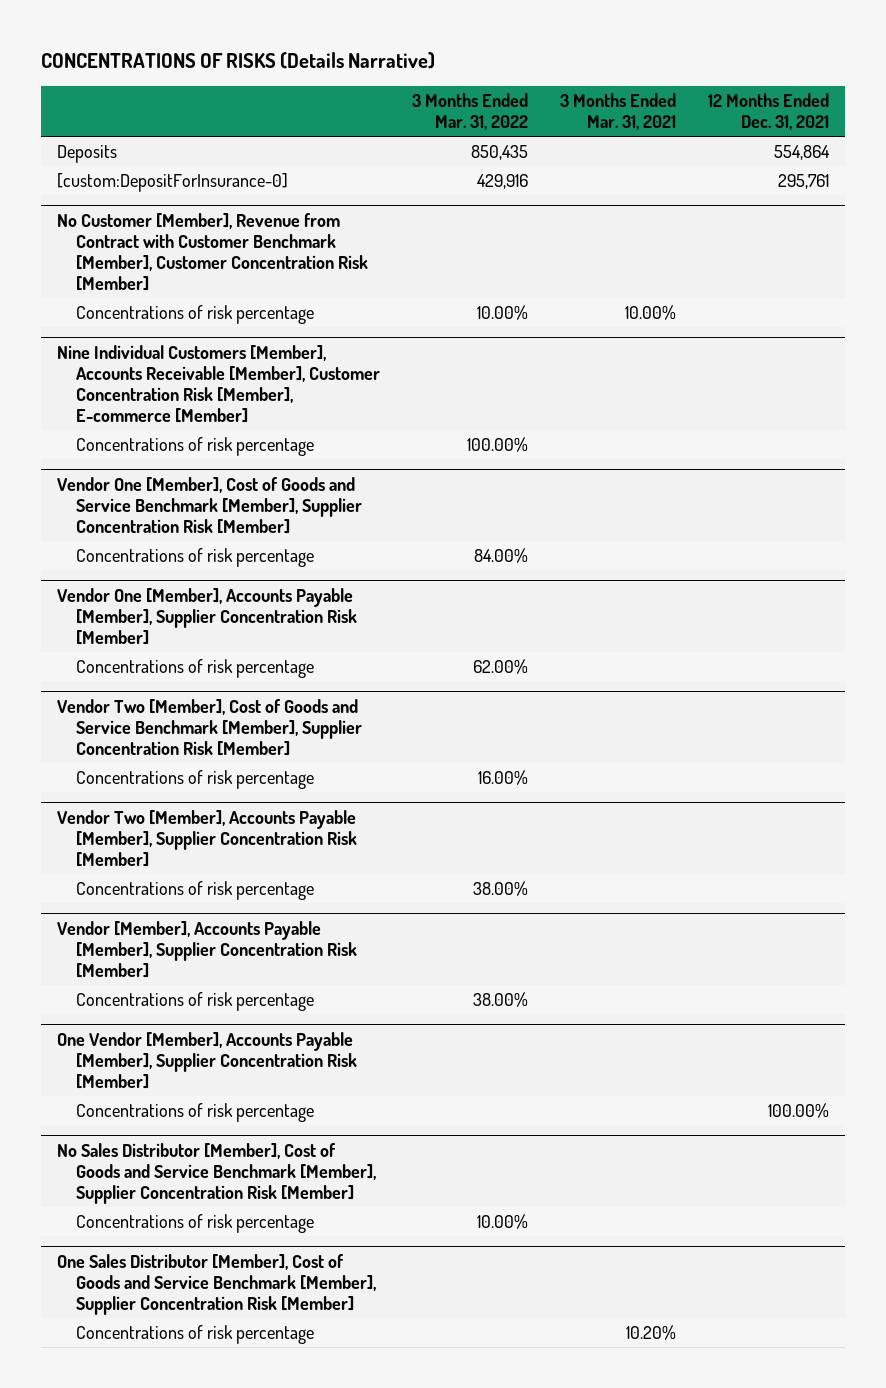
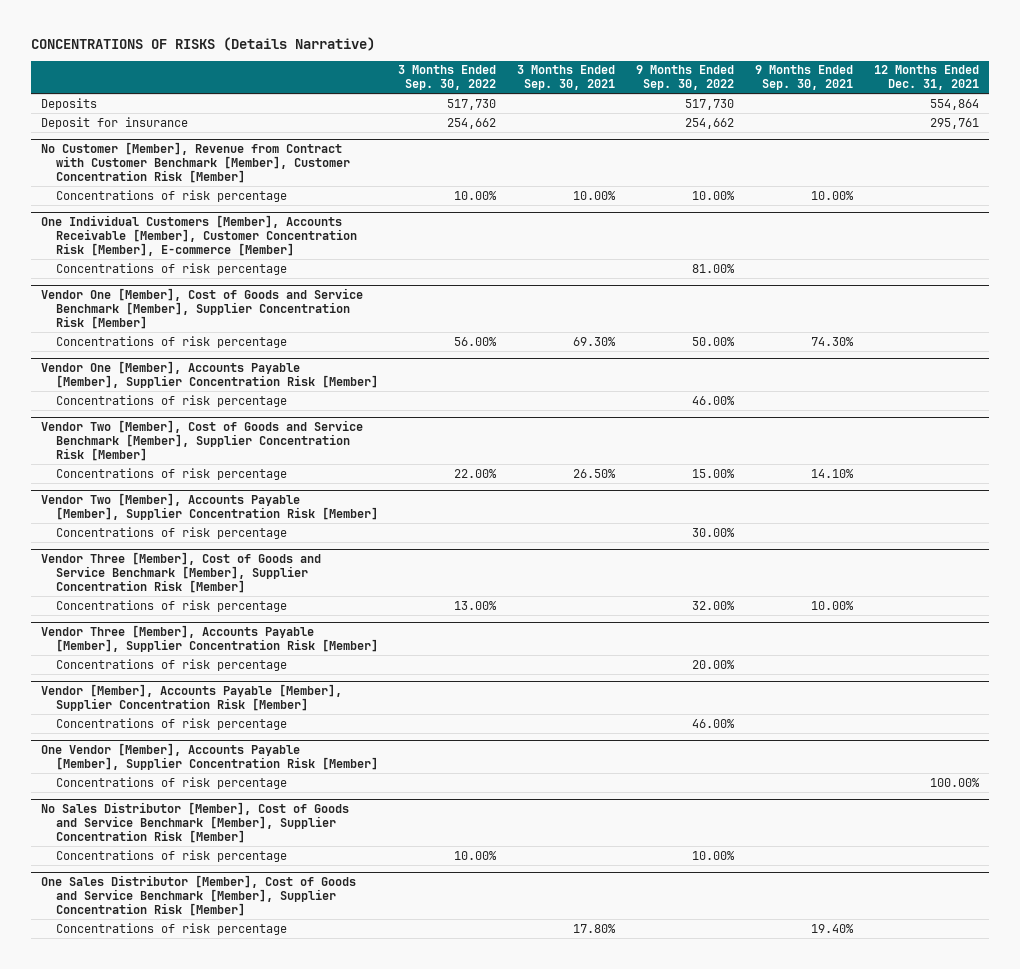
[412,93,529,131] 3 Months Ended Mar. 31, 2022 -> none
[560,93,677,131] 3 Months Ended Mar. 31, 2021 -> none
none -> [398,65,497,91] 3 Months Ended Sep. 30, 2022
none -> [517,65,616,91] 3 Months Ended Sep. 30, 2021
none -> [635,65,734,91] 9 Months Ended Sep. 30, 2022
none -> [754,65,853,91] 9 Months Ended Sep. 30, 2021
[56,173,288,193] [custom:DepositForInsurance-0] -> [41,116,189,129] Deposit for insurance
[56,344,380,423] Nine Individual Customers [Member], Accounts Receivable [Member], Customer Concentration Risk [Member], E-commerce [Member] -> [41,214,357,256] One Individual Customers [Member], Accounts Receivable [Member], Customer Concentration Risk [Member], E-commerce [Member]
none -> [41,551,322,593] Vendor Three [Member], Cost of Goods and Service Benchmark [Member], Supplier Concentration Risk [Member]
none -> [55,599,287,612] Concentrations of risk percentage
none -> [41,624,378,652] Vendor Three [Member], Accounts Payable [Member], Supplier Concentration Risk [Member]
none -> [55,658,287,671] Concentrations of risk percentage

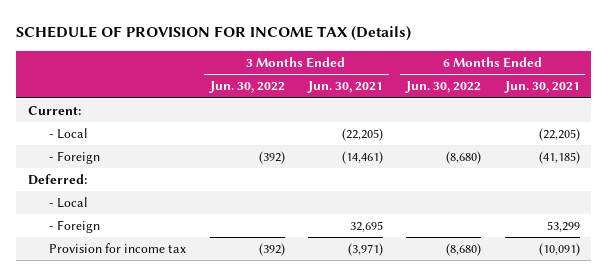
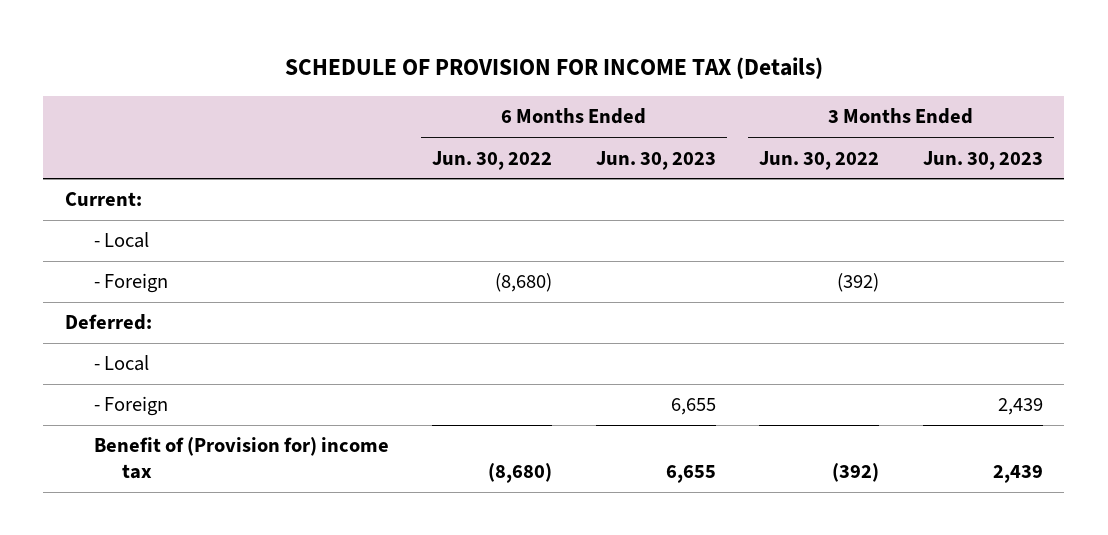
[306,81,383,94] Jun. 30, 2021 -> none
[503,81,580,94] Jun. 30, 2021 -> none
none -> [595,150,716,170] Jun. 30, 2023
none -> [922,150,1043,170] Jun. 30, 2023
[49,243,187,254] Provision for income tax -> [93,437,389,479] Benefit of (Provision for) income tax

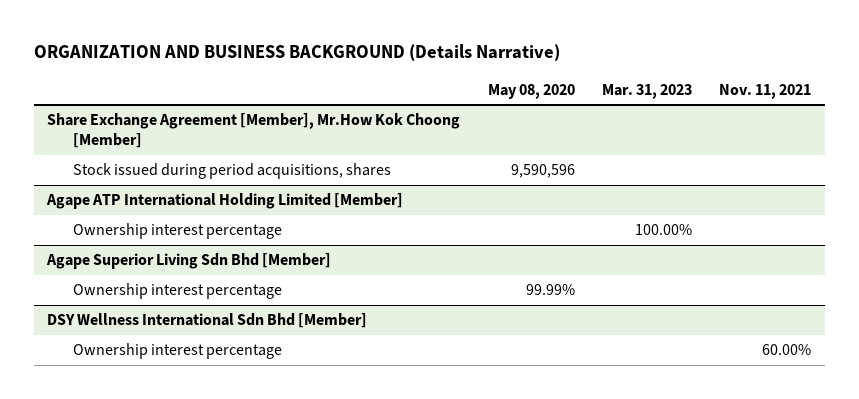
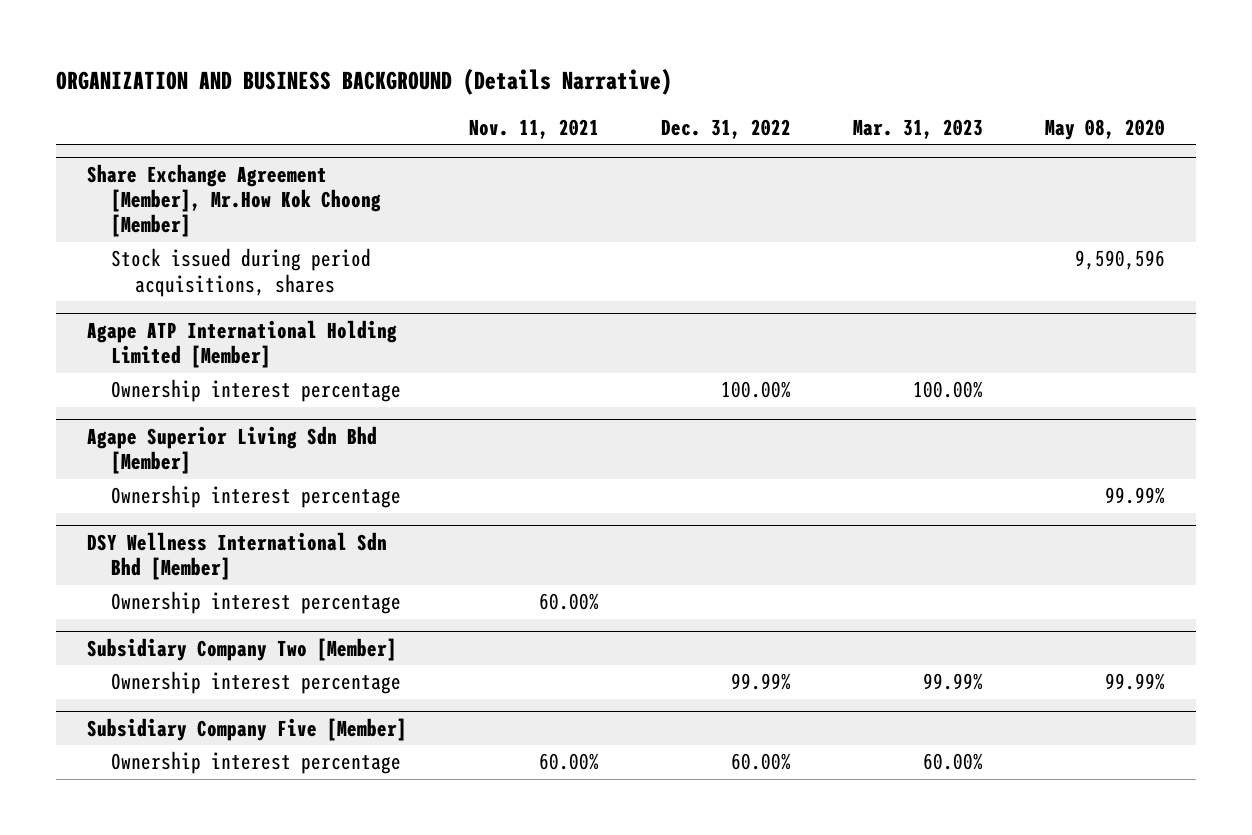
none -> [661,119,792,140] Dec. 31, 2022
none -> [87,637,398,661] Subsidiary Company Two [Member]
none -> [111,671,402,695] Ownership interest percentage
none -> [87,717,408,741] Subsidiary Company Five [Member]
none -> [111,751,402,775] Ownership interest percentage

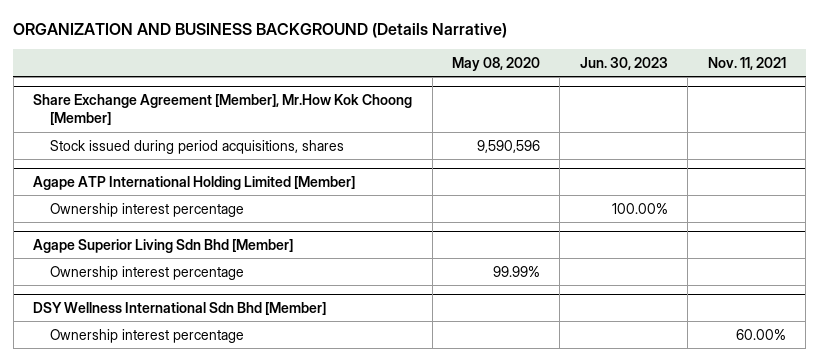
[661,119,792,140] Dec. 31, 2022 -> none
[852,119,983,140] Mar. 31, 2023 -> none
none -> [579,56,668,70] Jun. 30, 2023
[87,637,398,661] Subsidiary Company Two [Member] -> none
[111,671,402,695] Ownership interest percentage -> none
[87,717,408,741] Subsidiary Company Five [Member] -> none
[111,751,402,775] Ownership interest percentage -> none

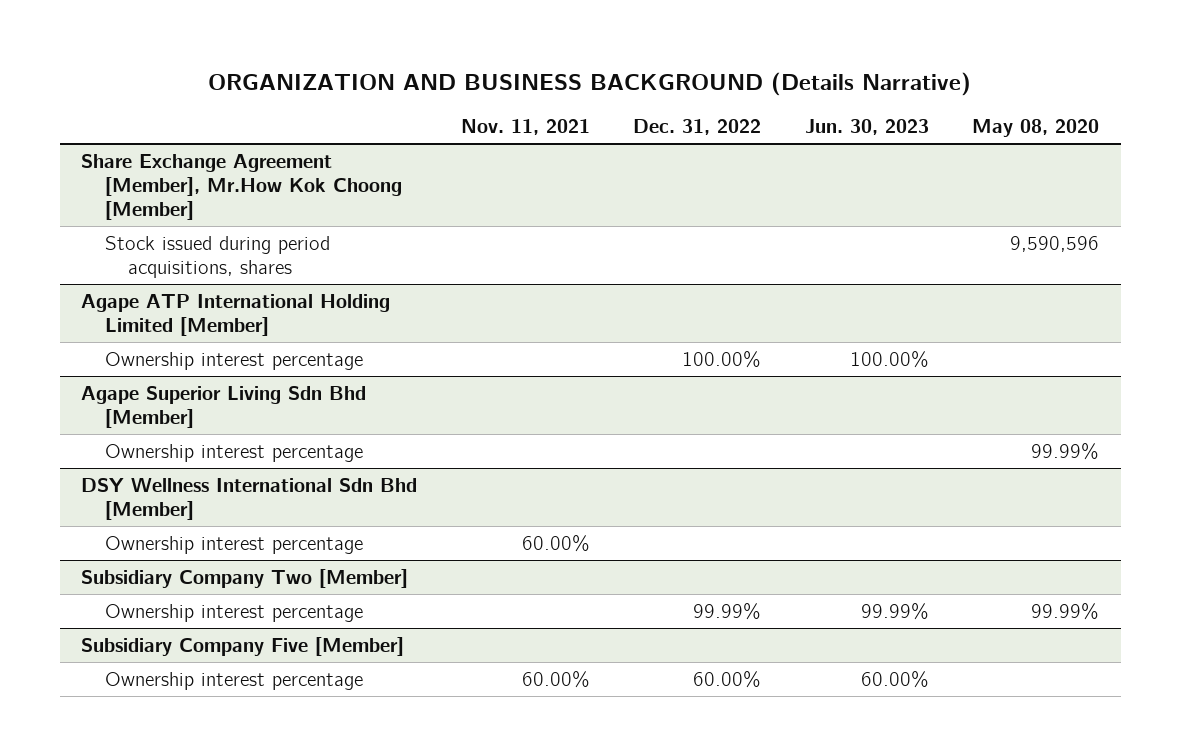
none -> [633,119,762,136] Dec. 31, 2022
none -> [81,568,409,588] Subsidiary Company Two [Member]
none -> [104,603,363,622] Ownership interest percentage
none -> [81,636,405,656] Subsidiary Company Five [Member]
none -> [104,671,363,690] Ownership interest percentage

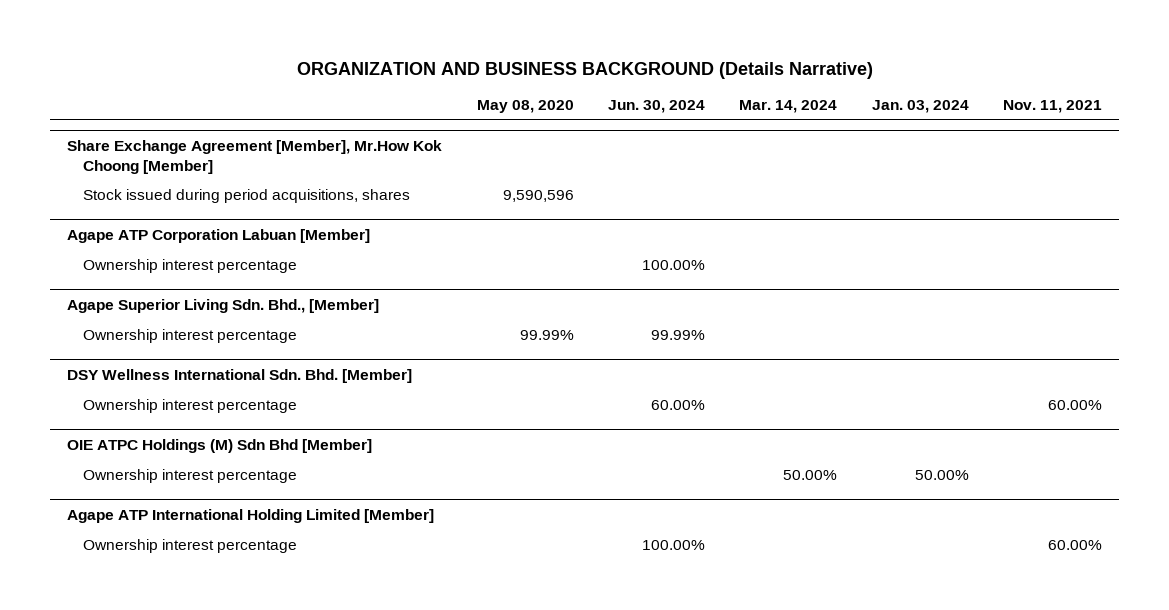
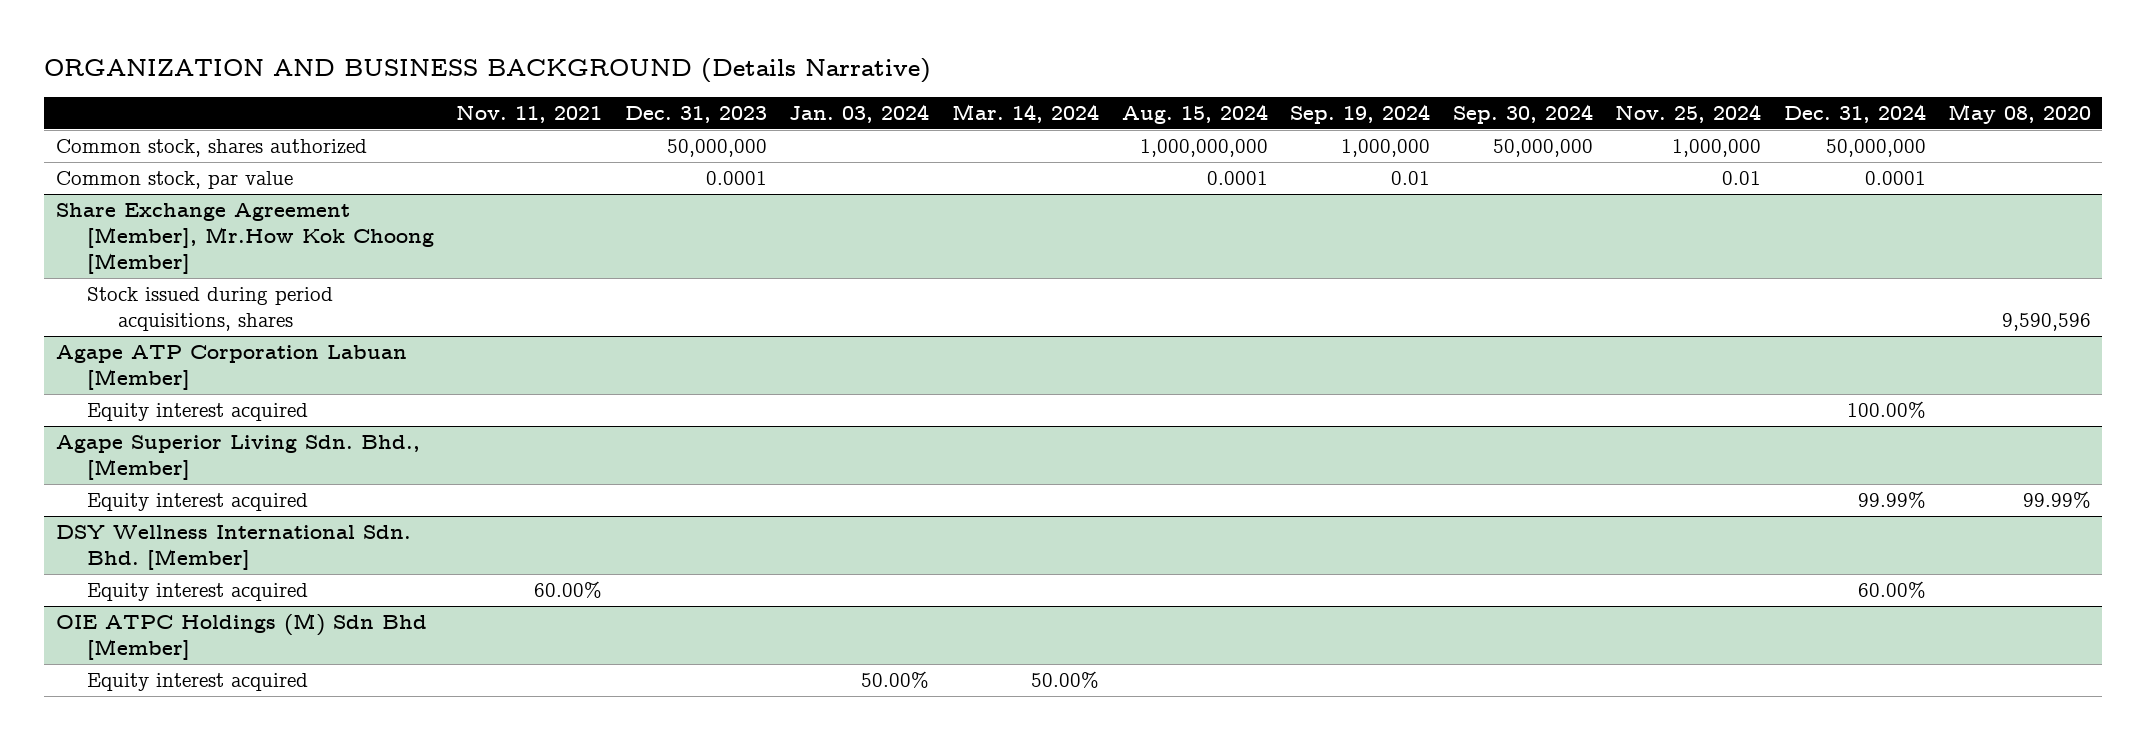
[607,100,705,114] Jun. 30, 2024 -> none
none -> [624,105,767,123] Dec. 31, 2023
none -> [1121,103,1268,124] Aug. 15, 2024
none -> [1290,103,1431,124] Sep. 19, 2024
none -> [1452,103,1593,124] Sep. 30, 2024
none -> [1615,103,1762,123] Nov. 25, 2024
none -> [1783,103,1926,123] Dec. 31, 2024
none -> [55,139,367,158] Common stock, shares authorized
none -> [55,171,293,190] Common stock, par value
[83,259,298,274] Ownership interest percentage -> [86,403,308,422] Equity interest acquired
[83,329,298,344] Ownership interest percentage -> [86,493,308,512] Equity interest acquired
[83,399,298,414] Ownership interest percentage -> [86,583,308,602] Equity interest acquired
[67,509,435,524] Agape ATP International Holding Limited [Member] -> none
[83,539,298,554] Ownership interest percentage -> none
[83,469,298,484] Ownership interest percentage -> [86,673,308,692] Equity interest acquired

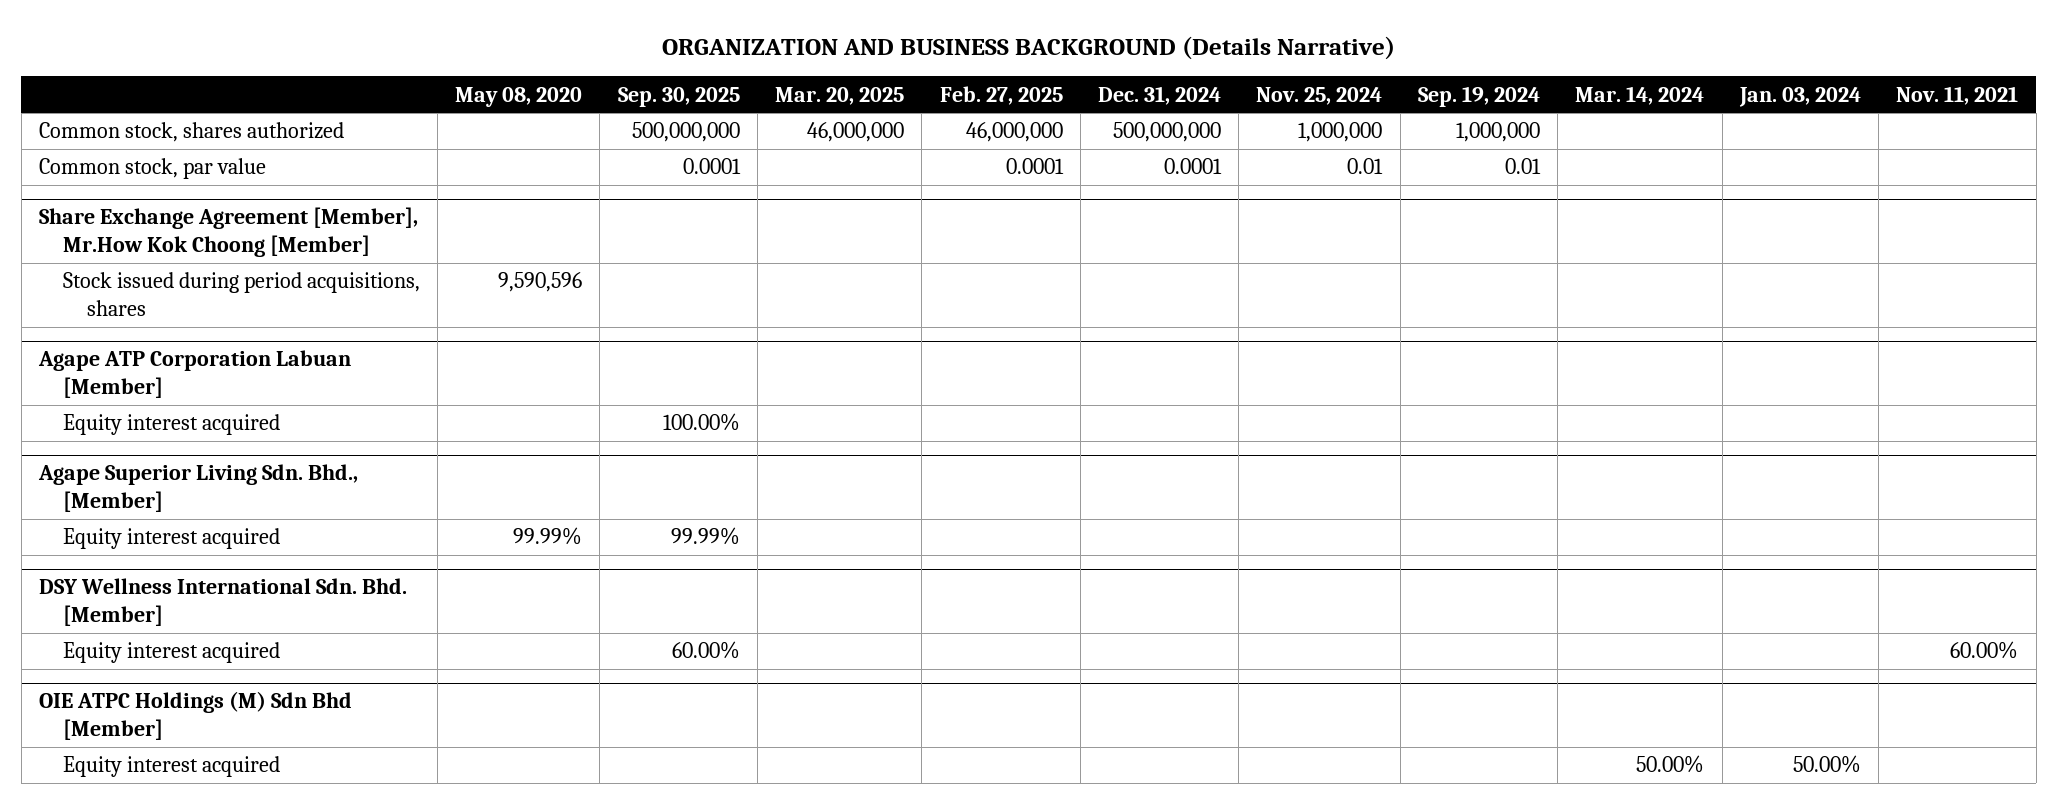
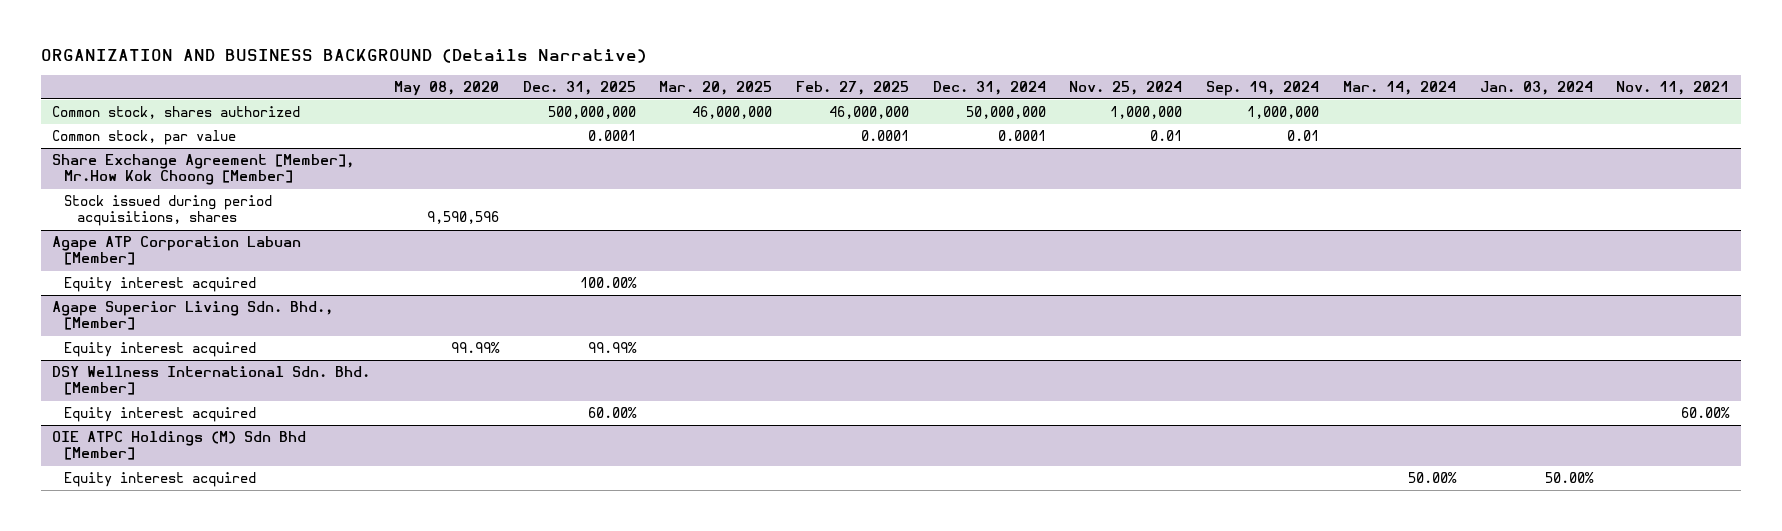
[617,86,740,107] Sep. 30, 2025 -> none
none -> [522,80,636,95] Dec. 31, 2025
[1113,122,1222,143] 500,000,000 -> [965,106,1046,120] 50,000,000

